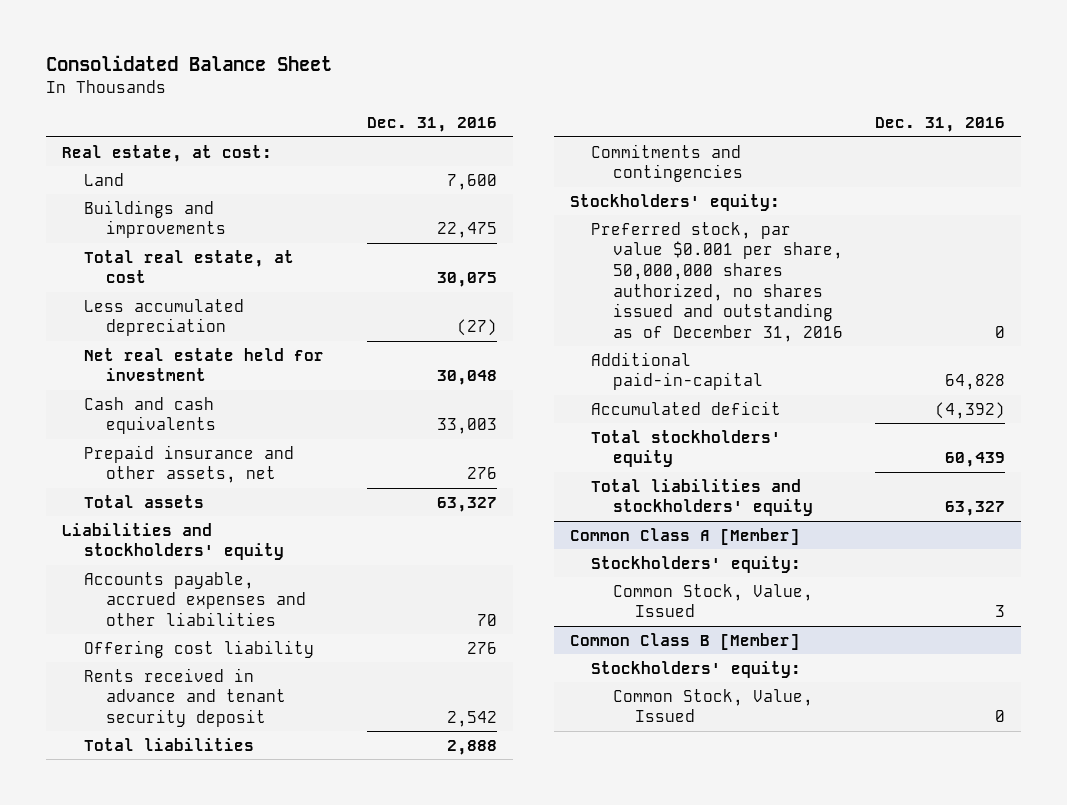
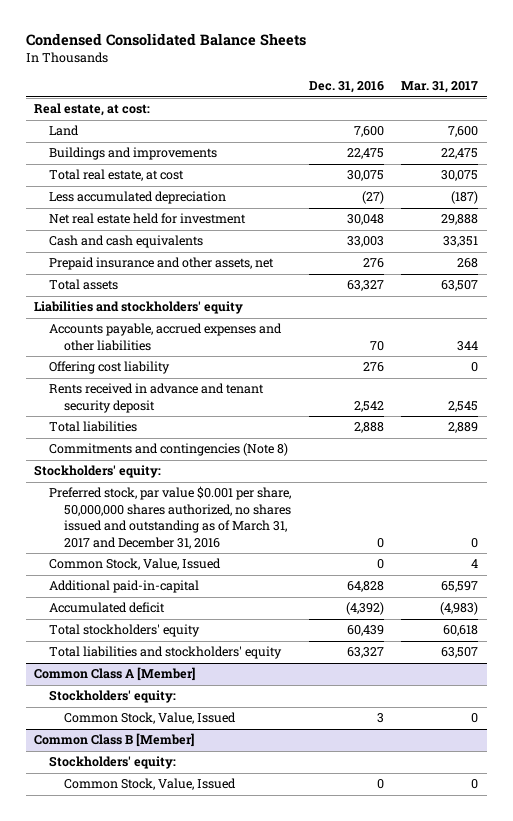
[46,54,333,71] Consolidated Balance Sheet -> [25,33,306,47] Condensed Consolidated Balance Sheets
none -> [401,81,479,94] Mar. 31, 2017
[591,143,744,183] Commitments and contingencies -> [49,443,289,457] Commitments and contingencies (Note 8)
[591,221,844,342] Preferred stock, par value $0.001 per share, 50,000,000 shares authorized, no shares issued and outstanding as of December 31, 2016 -> [49,486,292,549] Preferred stock, par value $0.001 per share, 50,000,000 shares authorized, no shares issued and outstanding as of March 31, 2017 and December 31, 2016
none -> [49,558,222,571] Common Stock, Value, Issued

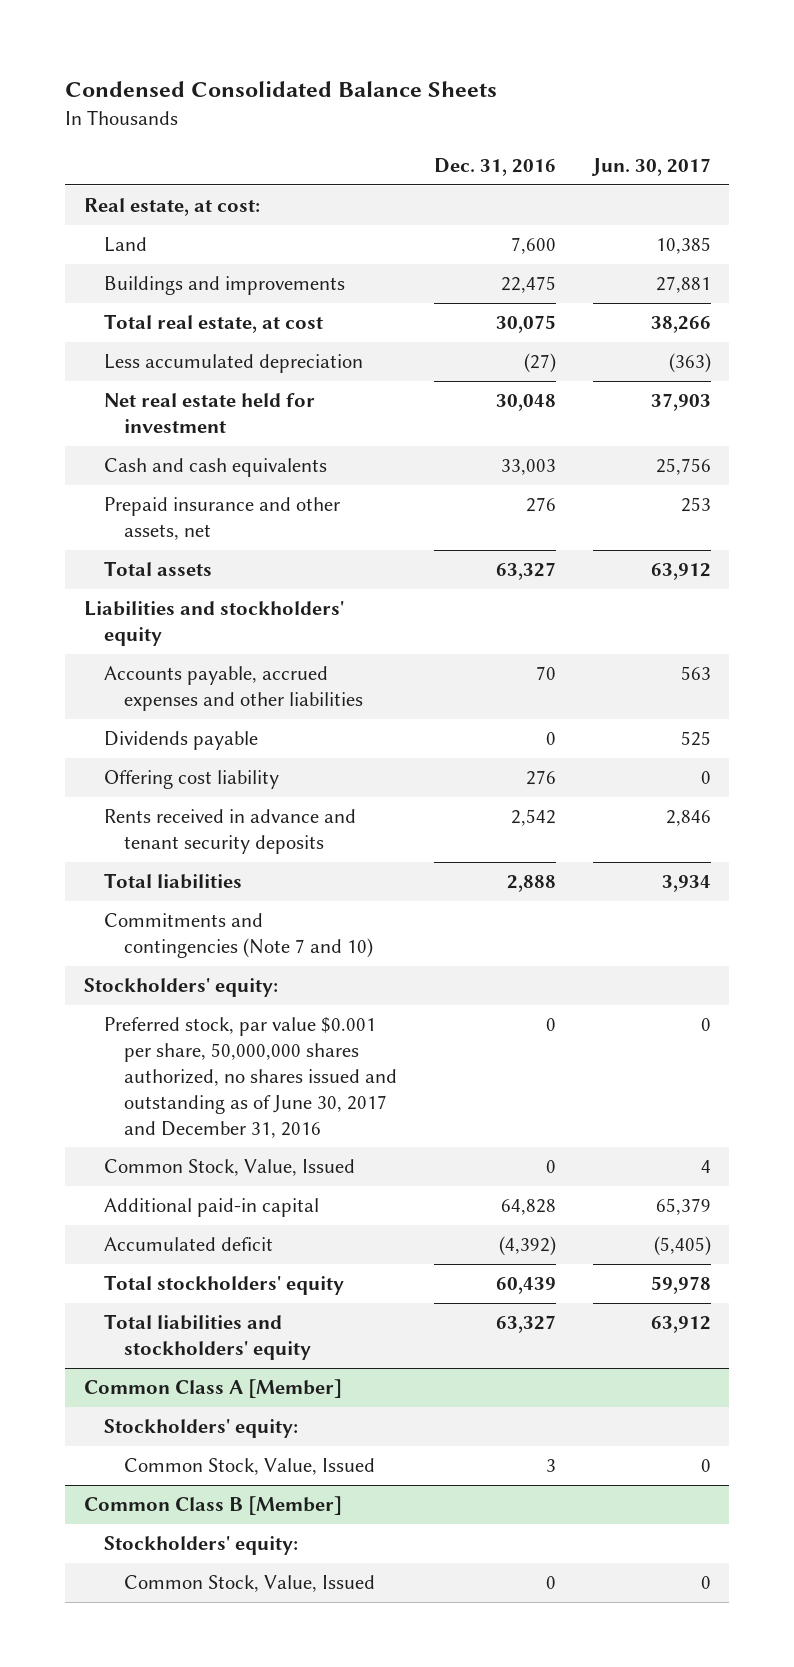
[401,81,479,94] Mar. 31, 2017 -> none
none -> [590,158,711,177] Jun. 30, 2017
none -> [103,731,258,751] Dividends payable
[49,383,265,413] Rents received in advance and tenant security deposit -> [103,809,356,855] Rents received in advance and tenant security deposits
[49,443,289,457] Commitments and contingencies (Note 8) -> [103,913,373,959] Commitments and contingencies (Note 7 and 10)
[49,486,292,549] Preferred stock, par value $0.001 per share, 50,000,000 shares authorized, no shares issued and outstanding as of March 31, 2017 and December 31, 2016 -> [103,1017,397,1138] Preferred stock, par value $0.001 per share, 50,000,000 shares authorized, no shares issued and outstanding as of June 30, 2017 and December 31, 2016
[49,580,200,594] Additional paid-in-capital -> [103,1198,319,1218] Additional paid-in capital

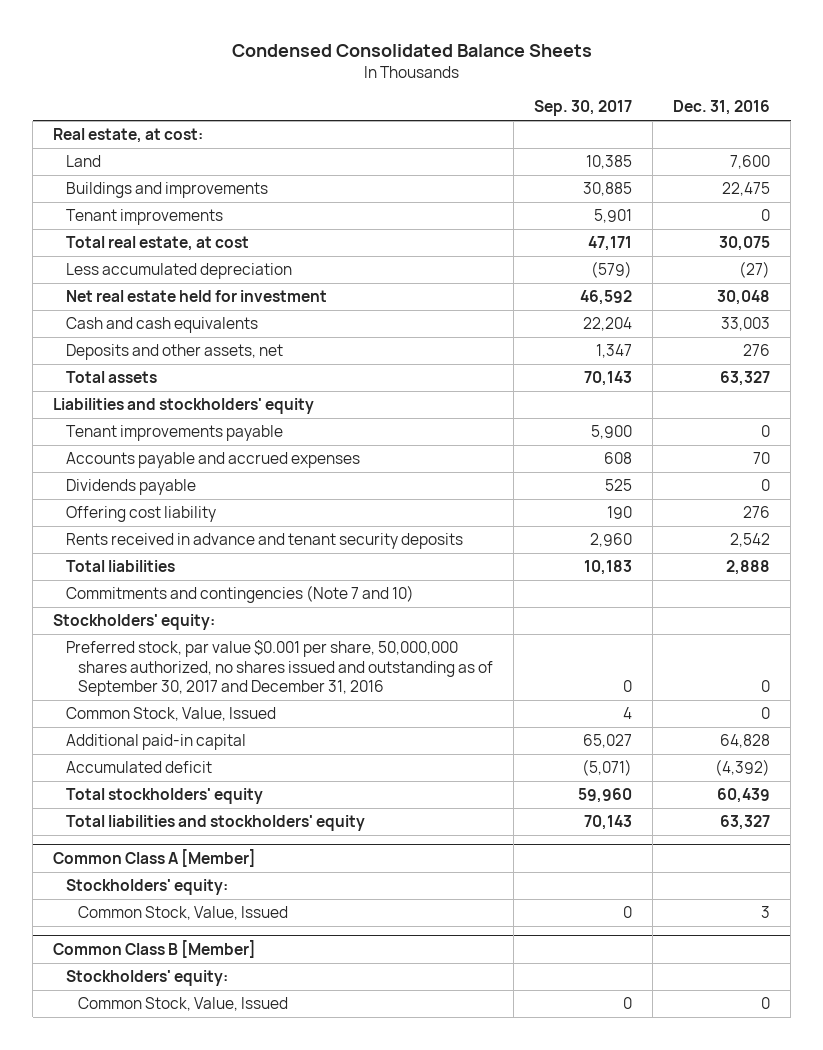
[590,158,711,177] Jun. 30, 2017 -> none
none -> [534,100,633,117] Sep. 30, 2017
none -> [65,209,223,226] Tenant improvements
[103,497,340,541] Prepaid insurance and other assets, net -> [65,344,283,361] Deposits and other assets, net
none -> [65,425,283,442] Tenant improvements payable
[103,666,363,712] Accounts payable, accrued expenses and other liabilities -> [65,452,360,469] Accounts payable and accrued expenses
[103,1017,397,1138] Preferred stock, par value $0.001 per share, 50,000,000 shares authorized, no shares issued and outstanding as of June 30, 2017 and December 31, 2016 -> [65,640,494,696] Preferred stock, par value $0.001 per share, 50,000,000 shares authorized, no shares issued and outstanding as of September 30, 2017 and December 31, 2016

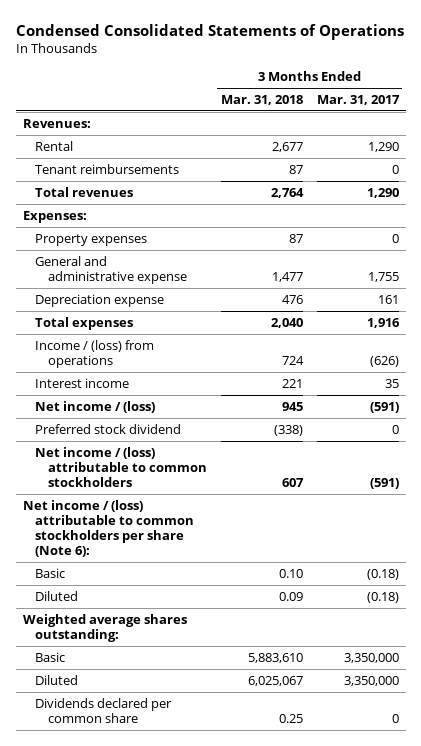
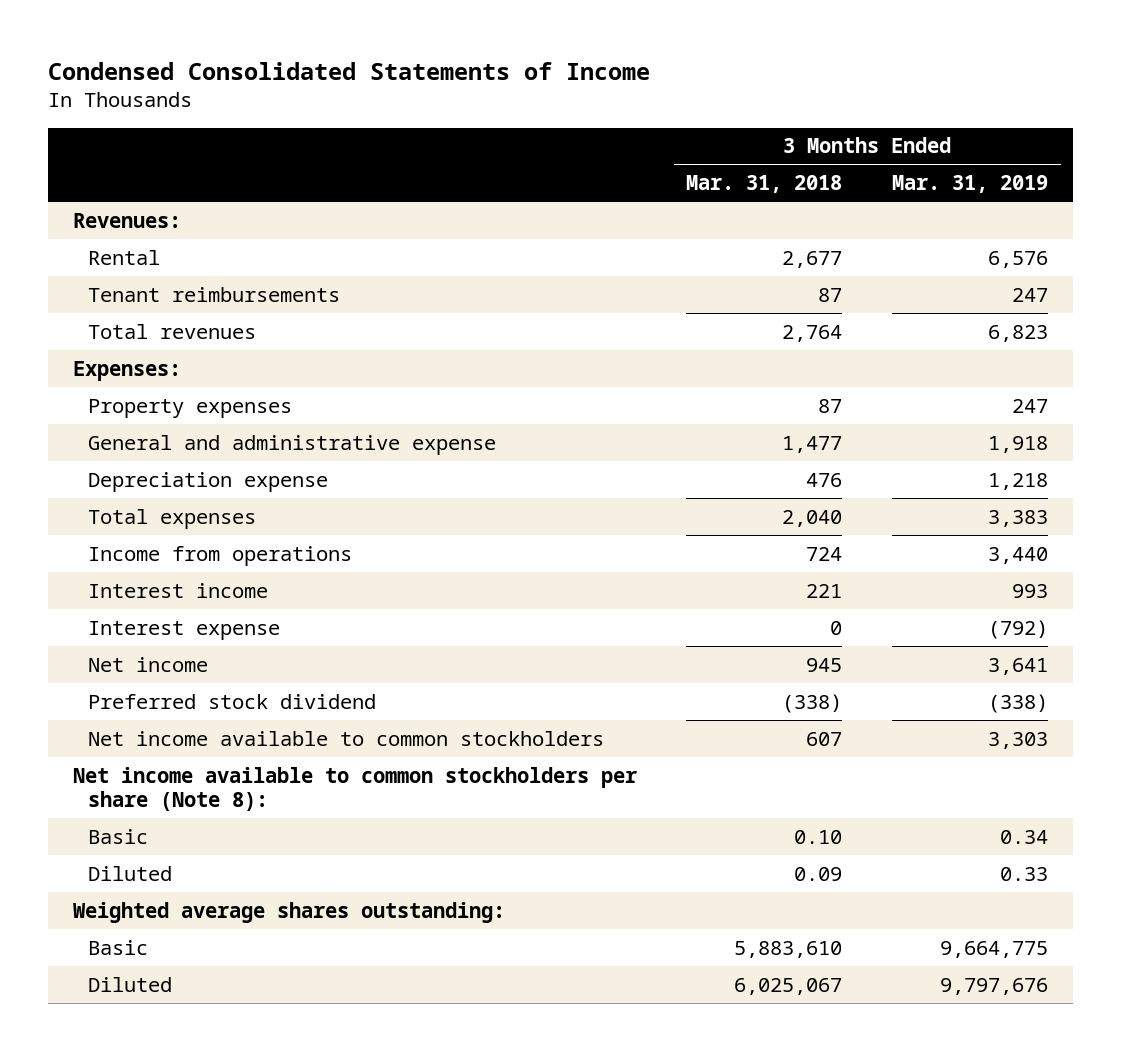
[15,23,404,40] Condensed Consolidated Statements of Operations -> [47,61,650,80] Condensed Consolidated Statements of Income
[316,95,400,106] Mar. 31, 2017 -> none
none -> [892,175,1049,194] Mar. 31, 2019
[35,339,155,369] Income / (loss) from operations -> [87,545,352,566] Income from operations
none -> [87,620,280,640] Interest expense
[35,400,156,413] Net income / (loss) -> [87,656,208,672] Net income
[35,446,208,488] Net income / (loss) attributable to common stockholders -> [87,730,604,746] Net income available to common stockholders
[22,499,195,558] Net income / (loss) attributable to common stockholders per share (Note 6): -> [72,766,637,811] Net income available to common stockholders per share (Note 8):
[35,697,173,724] Dividends declared per common share -> none

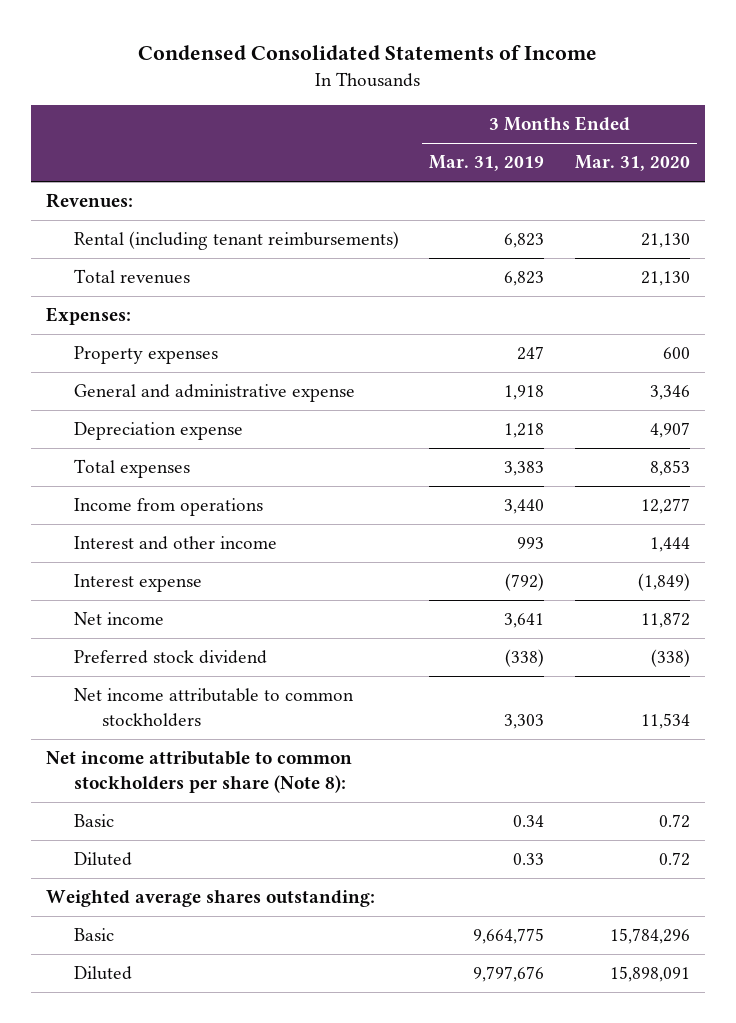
[686,175,843,194] Mar. 31, 2018 -> none
none -> [574,155,690,172] Mar. 31, 2020
[87,286,340,302] Tenant reimbursements -> none
[87,249,160,265] Rental -> [74,231,400,251] Rental (including tenant reimbursements)
[988,250,1049,268] 6,576 -> [504,233,545,249] 6,823
[87,582,268,598] Interest income -> [74,536,278,551] Interest and other income
[87,730,604,746] Net income available to common stockholders -> [74,688,355,727] Net income attributable to common stockholders
[72,766,637,811] Net income available to common stockholders per share (Note 8): -> [46,751,353,793] Net income attributable to common stockholders per share (Note 8):

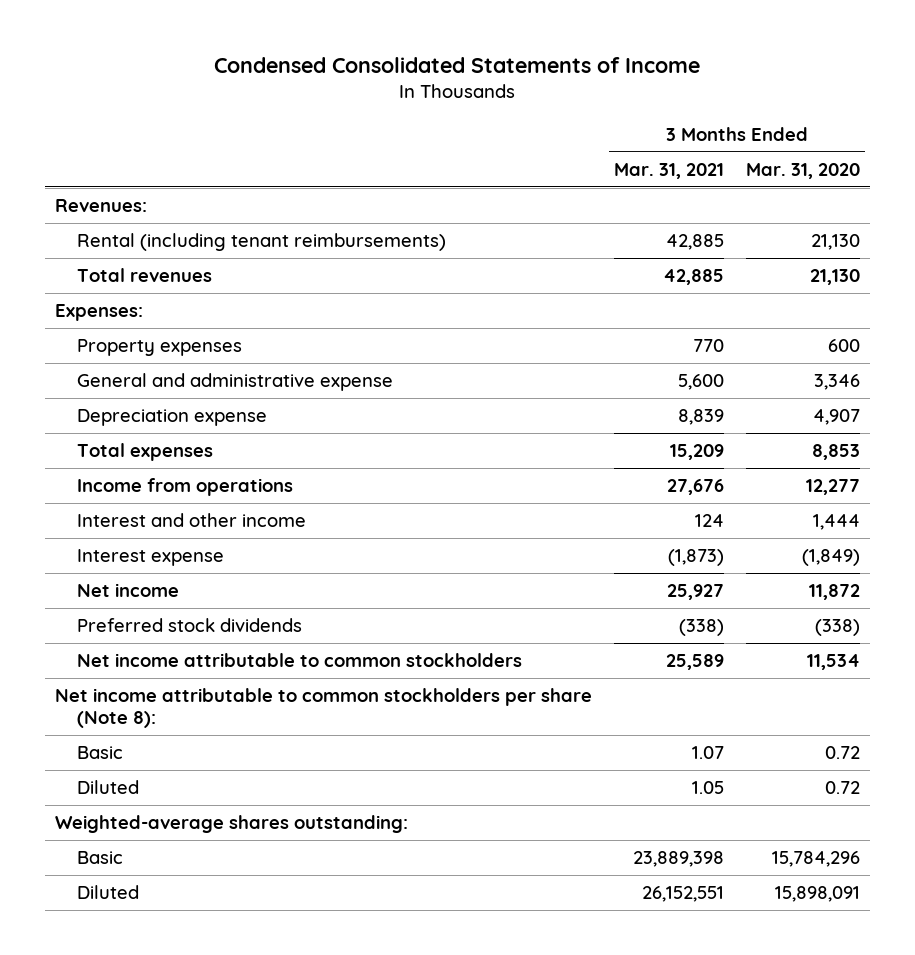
[429,155,545,172] Mar. 31, 2019 -> none
none -> [613,163,724,180] Mar. 31, 2021
[74,650,268,665] Preferred stock dividend -> [76,618,302,633] Preferred stock dividends
[46,890,376,908] Weighted average shares outstanding: -> [55,815,409,834] Weighted-average shares outstanding:

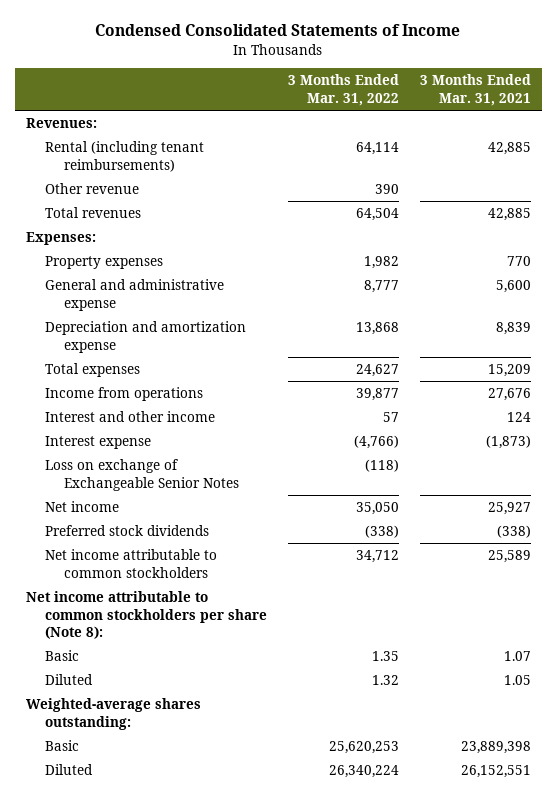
[745,163,860,180] Mar. 31, 2020 -> none
none -> [287,74,399,106] 3 Months Ended Mar. 31, 2022
none -> [44,182,139,194] Other revenue
[76,409,267,427] Depreciation expense -> [44,320,246,353] Depreciation and amortization expense
none -> [44,458,239,491] Loss on exchange of Exchangeable Senior Notes

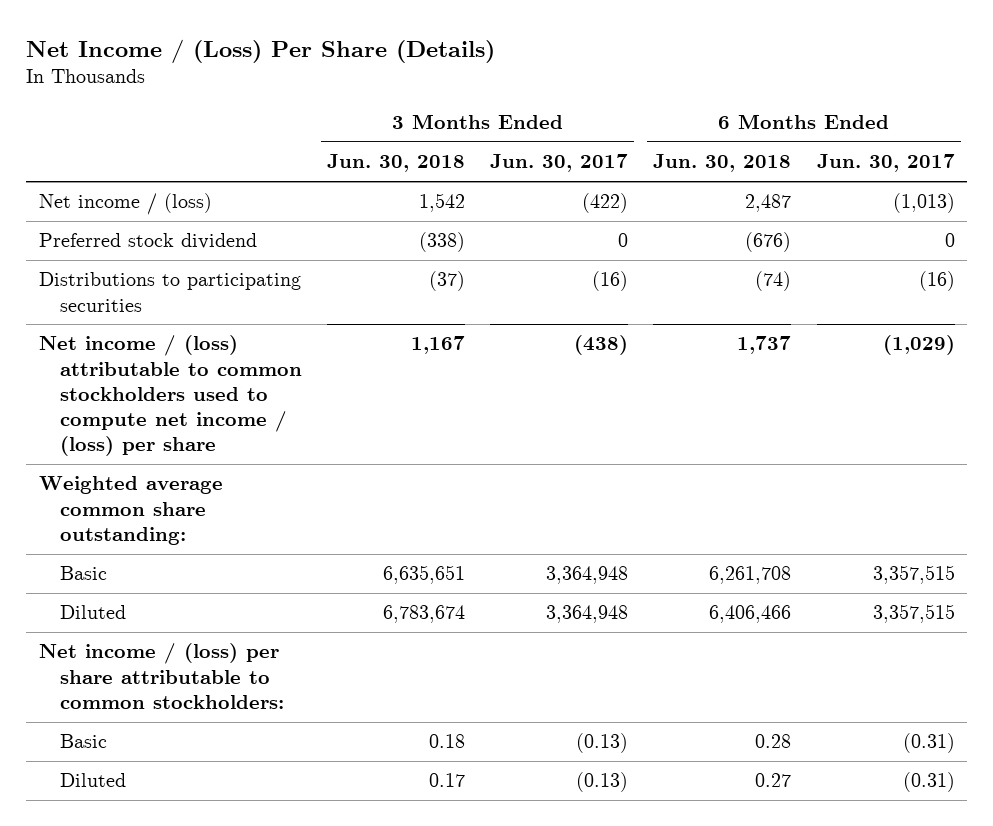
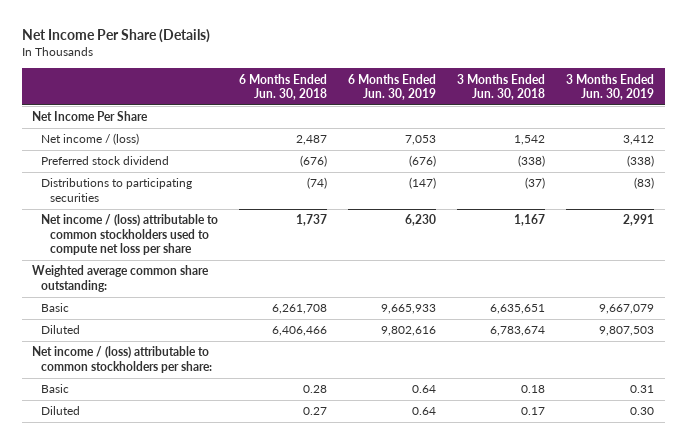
[26,38,496,64] Net Income / (Loss) Per Share (Details) -> [21,29,210,44] Net Income Per Share (Details)
[490,154,629,173] Jun. 30, 2017 -> none
[816,154,955,173] Jun. 30, 2017 -> none
none -> [348,73,437,101] 6 Months Ended Jun. 30, 2019
none -> [566,73,655,101] 3 Months Ended Jun. 30, 2019
none -> [32,111,149,122] Net Income Per Share
[38,335,302,457] Net income / (loss) attributable to common stockholders used to compute net income / (loss) per share -> [40,214,218,256] Net income / (loss) attributable to common stockholders used to compute net loss per share
[38,643,284,709] Net income / (loss) per share attributable to common stockholders: -> [32,346,212,373] Net income / (loss) attributable to common stockholders per share:

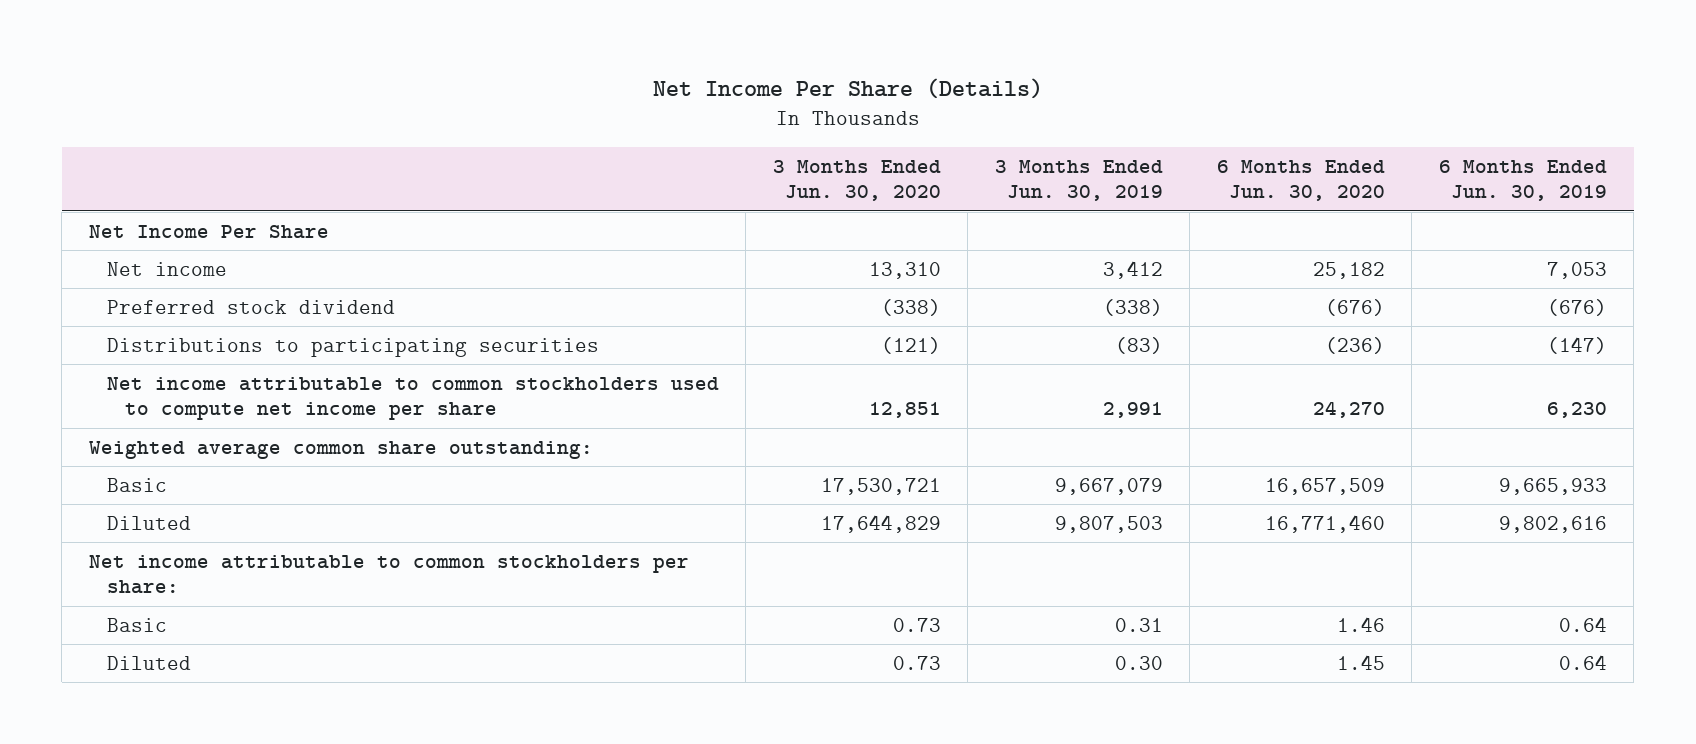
[239,73,328,101] 6 Months Ended Jun. 30, 2018 -> none
[457,73,546,101] 3 Months Ended Jun. 30, 2018 -> none
none -> [772,159,941,202] 3 Months Ended Jun. 30, 2020
none -> [1216,159,1385,202] 6 Months Ended Jun. 30, 2020
[40,133,139,146] Net income / (loss) -> [106,261,227,276] Net income
[40,214,218,256] Net income / (loss) attributable to common stockholders used to compute net loss per share -> [106,376,719,421] Net income attributable to common stockholders used to compute net income per share
[32,346,212,373] Net income / (loss) attributable to common stockholders per share: -> [88,554,689,595] Net income attributable to common stockholders per share:

